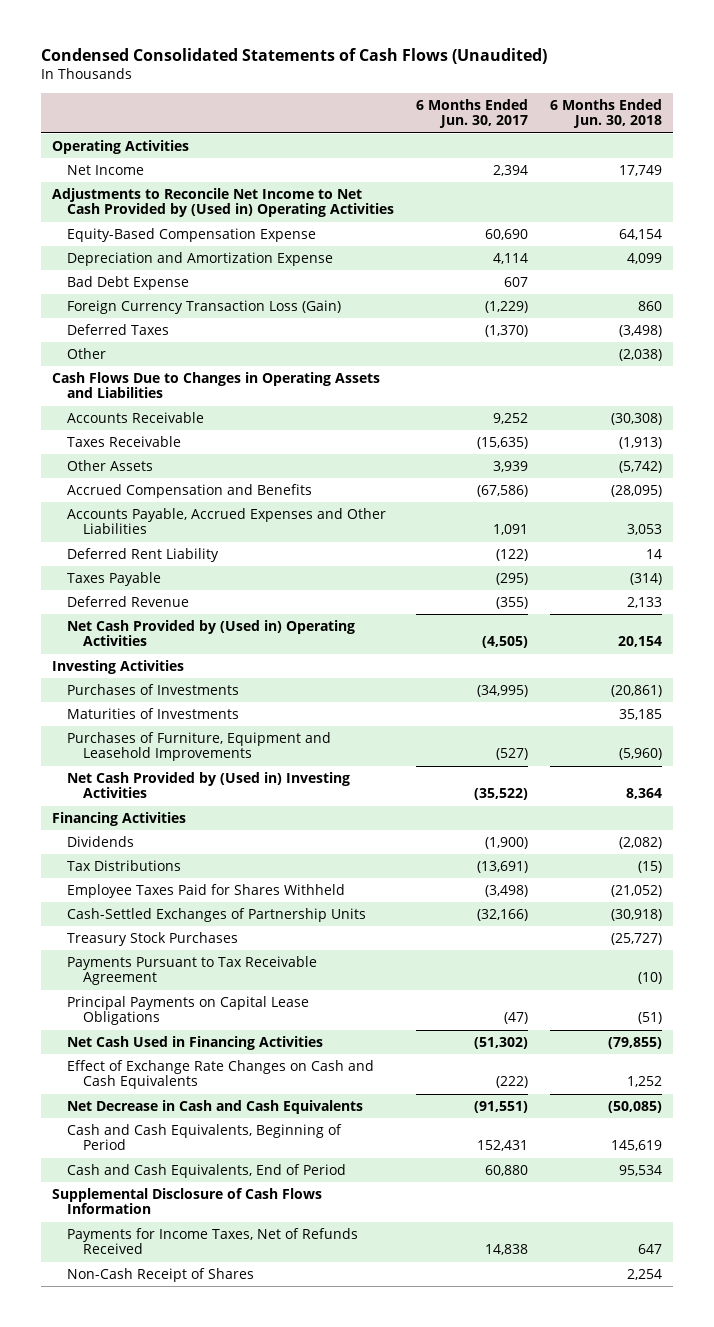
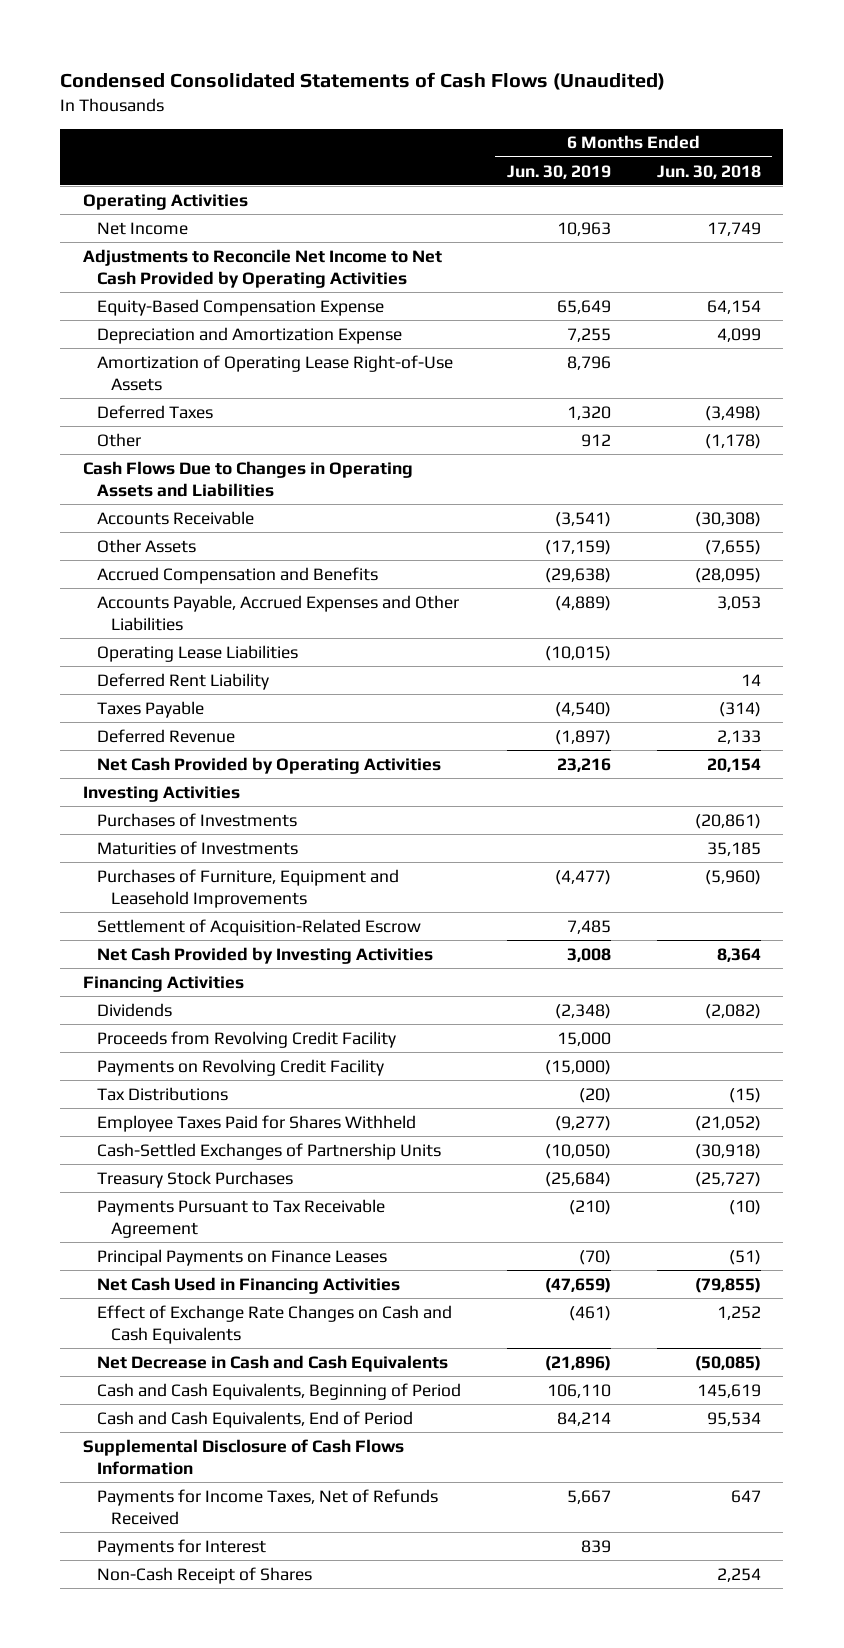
[416,98,529,129] 6 Months Ended Jun. 30, 2017 -> none
none -> [506,164,611,179] Jun. 30, 2019
[51,187,395,218] Adjustments to Reconcile Net Income to Net Cash Provided by (Used in) Operating Activities -> [83,248,443,289] Adjustments to Reconcile Net Income to Net Cash Provided by Operating Activities
[67,275,190,290] Bad Debt Expense -> none
[67,299,342,314] Foreign Currency Transaction Loss (Gain) -> none
none -> [97,354,454,392] Amortization of Operating Lease Right-of-Use Assets
[619,348,663,361] (2,038) -> [704,433,761,449] (1,178)
[67,435,182,447] Taxes Receivable -> none
[619,460,663,473] (5,742) -> [704,539,761,555] (7,655)
none -> [97,644,299,662] Operating Lease Liabilities
[67,619,356,647] Net Cash Provided by (Used in) Operating Activities -> [97,756,442,774] Net Cash Provided by Operating Activities
none -> [97,918,422,936] Settlement of Acquisition-Related Escrow
[67,771,351,799] Net Cash Provided by (Used in) Investing Activities -> [97,946,434,964] Net Cash Provided by Investing Activities
none -> [97,1030,397,1048] Proceeds from Revolving Credit Facility
none -> [97,1058,385,1076] Payments on Revolving Credit Facility
[67,995,310,1026] Principal Payments on Capital Lease Obligations -> none
none -> [97,1248,388,1266] Principal Payments on Finance Leases
none -> [97,1538,267,1556] Payments for Interest

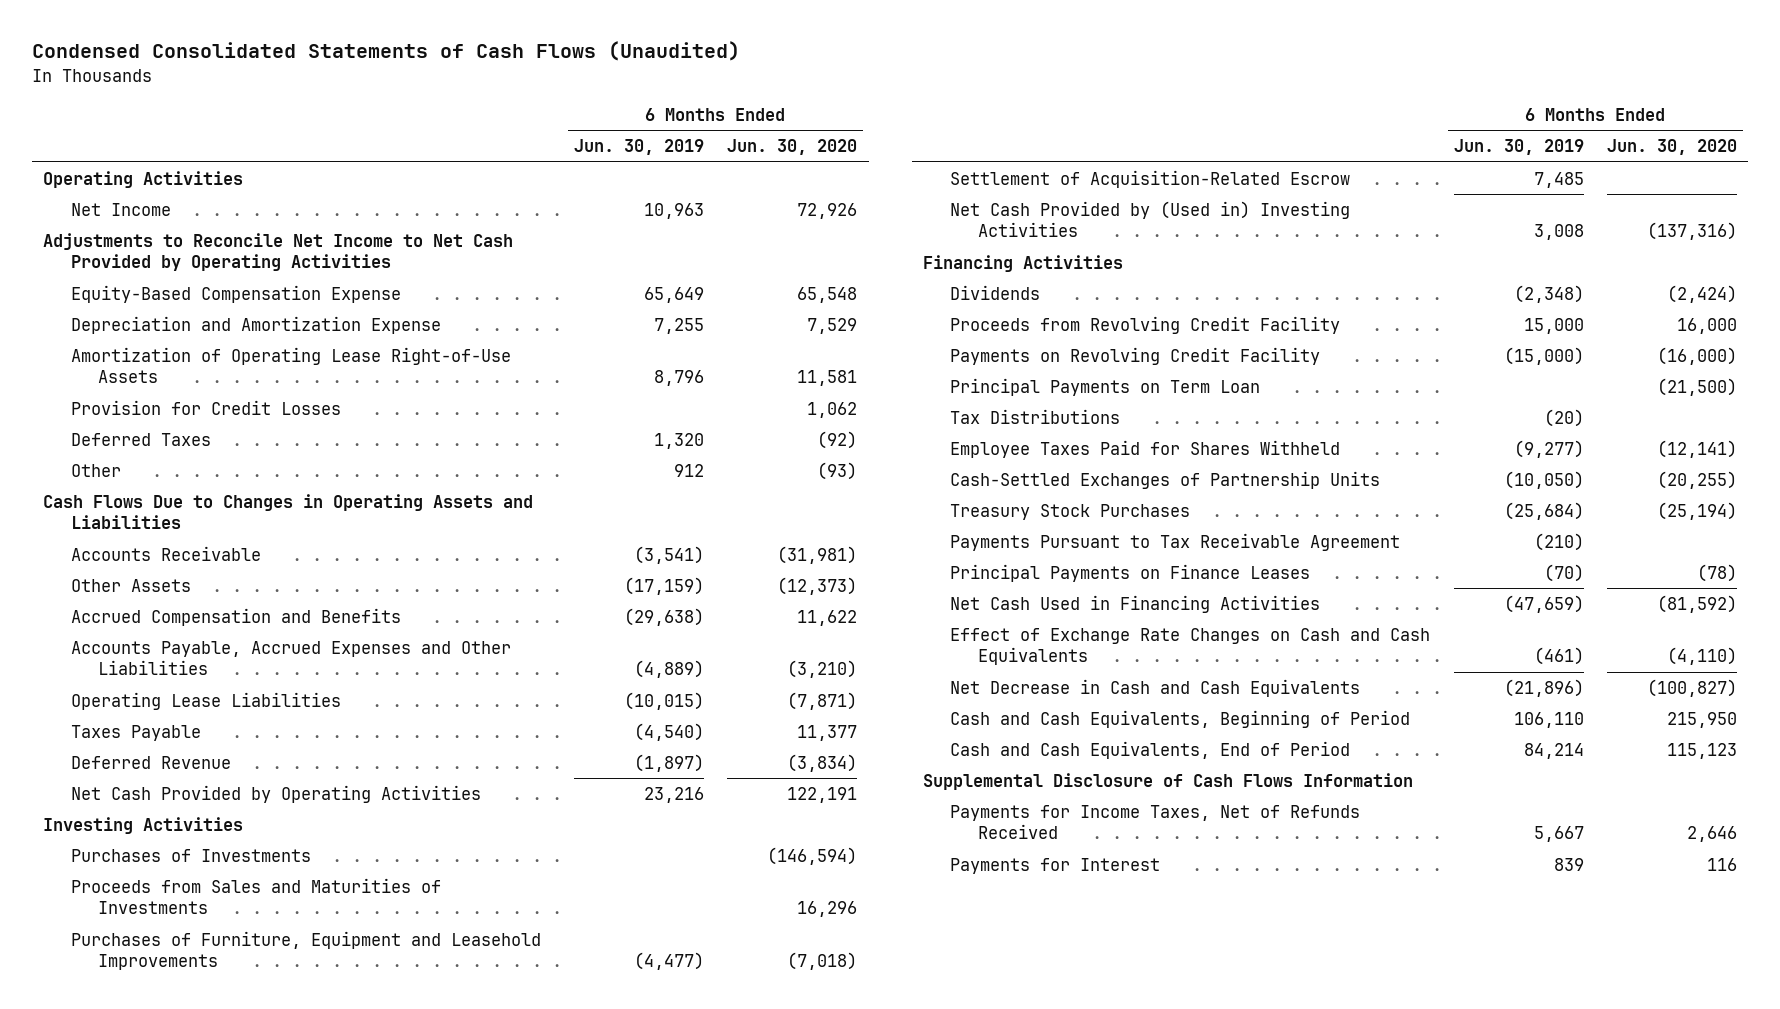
[656,164,761,179] Jun. 30, 2018 -> none
none -> [726,139,857,156] Jun. 30, 2020
none -> [70,400,341,416] Provision for Credit Losses
[97,672,270,690] Deferred Rent Liability -> none
[97,840,299,855] Maturities of Investments -> [70,878,441,915] Proceeds from Sales and Maturities of Investments
[97,946,434,964] Net Cash Provided by Investing Activities -> [950,201,1351,238] Net Cash Provided by (Used in) Investing Activities
none -> [950,378,1261,397] Principal Payments on Term Loan
[97,1566,313,1584] Non-Cash Receipt of Shares -> none

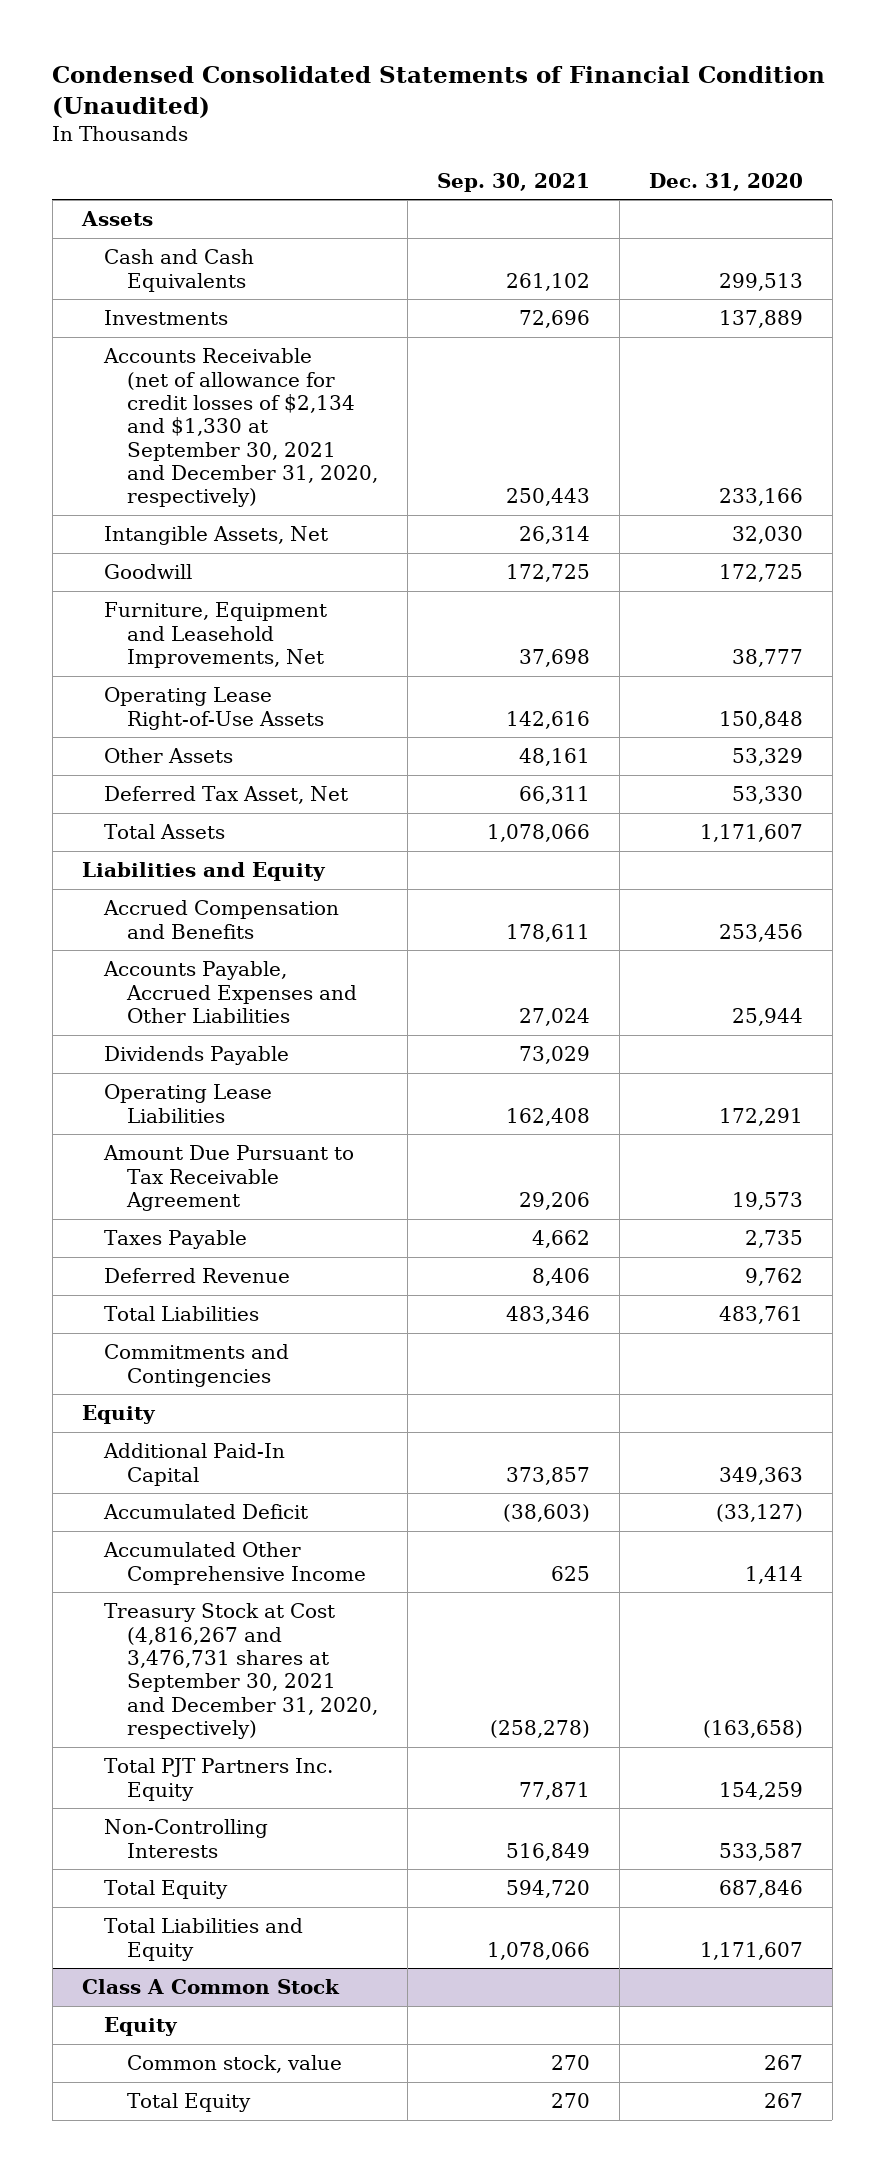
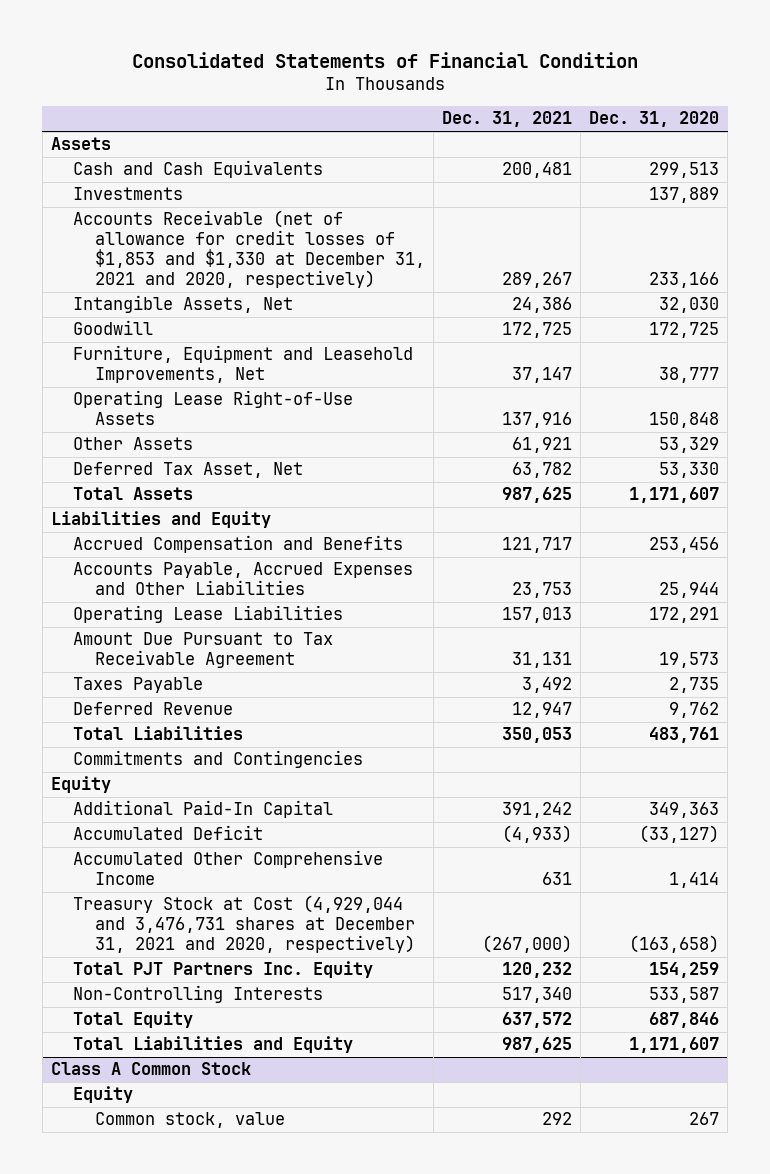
[52,66,826,119] Condensed Consolidated Statements of Financial Condition (Unaudited) -> [132,51,639,68] Consolidated Statements of Financial Condition
[436,172,590,192] Sep. 30, 2021 -> none
none -> [442,111,573,128] Dec. 31, 2021
[103,348,378,508] Accounts Receivable (net of allowance for credit losses of $2,134 and $1,330 at September 30, 2021 and December 31, 2020, respectively) -> [73,210,426,289] Accounts Receivable (net of allowance for credit losses of $1,853 and $1,330 at December 31, 2021 and 2020, respectively)
[104,1046,290,1066] Dividends Payable -> none
[104,1603,378,1740] Treasury Stock at Cost (4,816,267 and 3,476,731 shares at September 30, 2021 and December 31, 2020, respectively) -> [73,895,416,954] Treasury Stock at Cost (4,929,044 and 3,476,731 shares at December 31, 2021 and 2020, respectively)
[126,2093,251,2113] Total Equity -> none

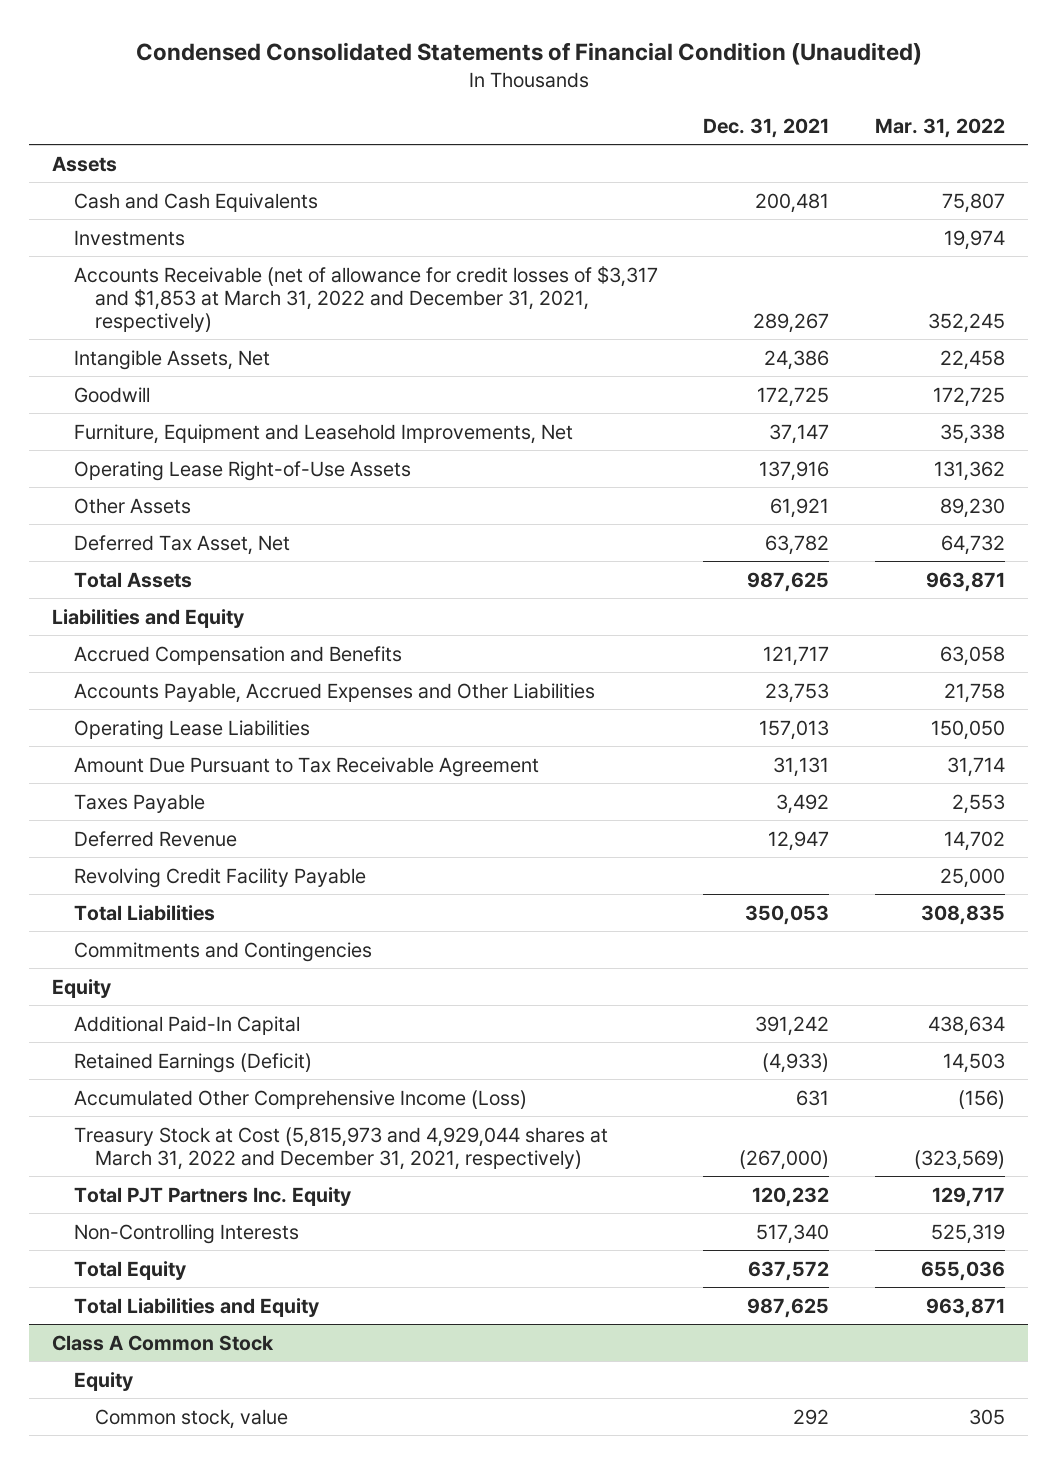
[132,51,639,68] Consolidated Statements of Financial Condition -> [135,42,922,66] Condensed Consolidated Statements of Financial Condition (Unaudited)
[589,111,720,128] Dec. 31, 2020 -> none
none -> [875,118,1006,139] Mar. 31, 2022
[73,210,426,289] Accounts Receivable (net of allowance for credit losses of $1,853 and $1,330 at December 31, 2021 and 2020, respectively) -> [73,265,658,332] Accounts Receivable (net of allowance for credit losses of $3,317 and $1,853 at March 31, 2022 and December 31, 2021, respectively)
none -> [73,867,366,888] Revolving Credit Facility Payable
[73,825,264,841] Accumulated Deficit -> [73,1052,312,1073] Retained Earnings (Deficit)
[73,850,384,886] Accumulated Other Comprehensive Income -> [73,1089,527,1109] Accumulated Other Comprehensive Income (Loss)
[73,895,416,954] Treasury Stock at Cost (4,929,044 and 3,476,731 shares at December 31, 2021 and 2020, respectively) -> [73,1126,608,1170] Treasury Stock at Cost (5,815,973 and 4,929,044 shares at March 31, 2022 and December 31, 2021, respectively)

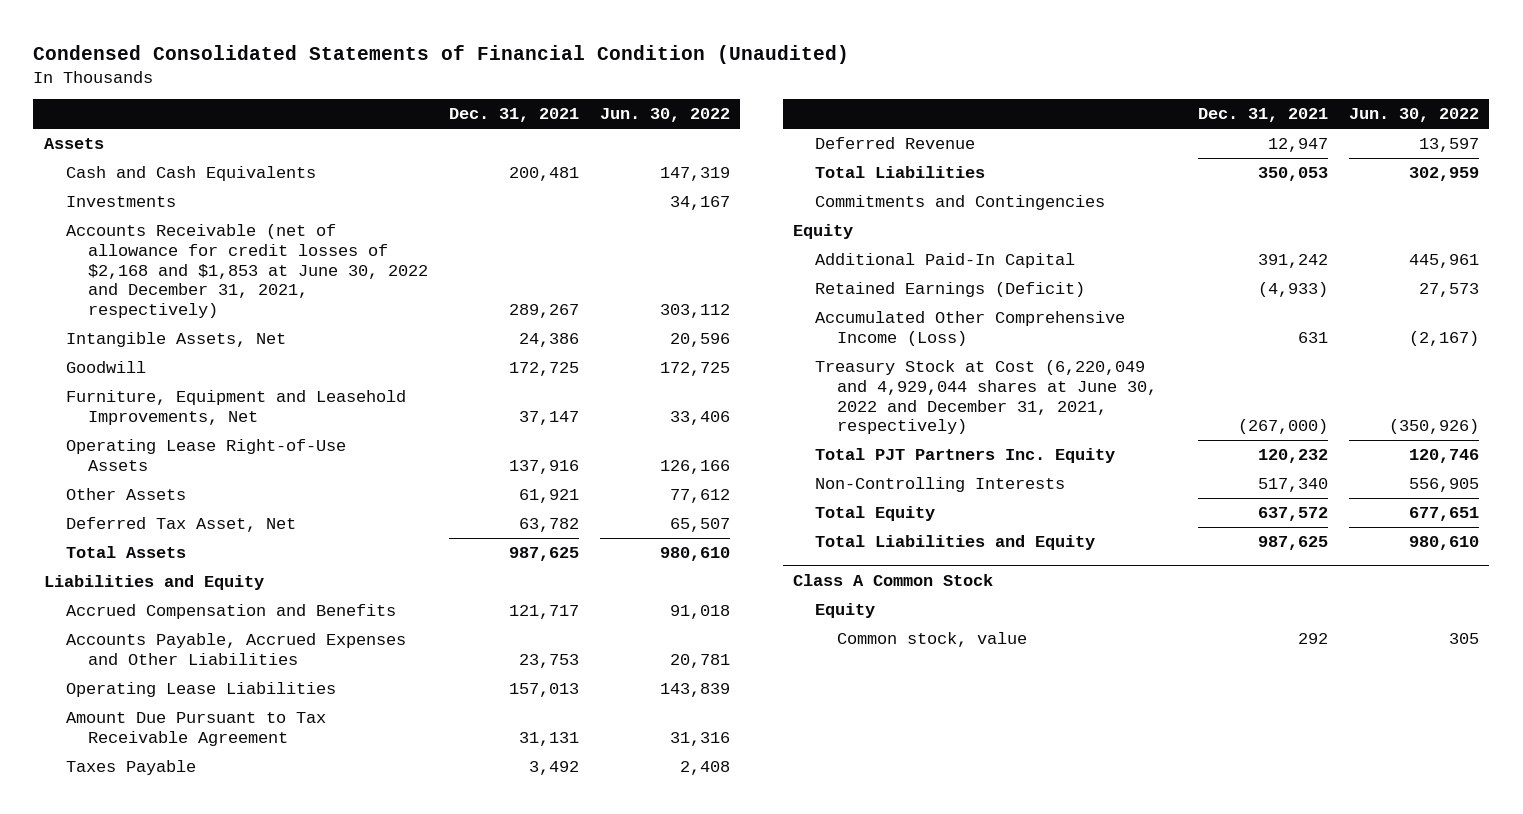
[875,118,1006,139] Mar. 31, 2022 -> none
none -> [599,108,730,123] Jun. 30, 2022
[73,265,658,332] Accounts Receivable (net of allowance for credit losses of $3,317 and $1,853 at March 31, 2022 and December 31, 2021, respectively) -> [66,223,429,319] Accounts Receivable (net of allowance for credit losses of $2,168 and $1,853 at June 30, 2022 and December 31, 2021, respectively)
[73,867,366,888] Revolving Credit Facility Payable -> none
[73,1126,608,1170] Treasury Stock at Cost (5,815,973 and 4,929,044 shares at March 31, 2022 and December 31, 2021, respectively) -> [815,359,1158,435] Treasury Stock at Cost (6,220,049 and 4,929,044 shares at June 30, 2022 and December 31, 2021, respectively)

